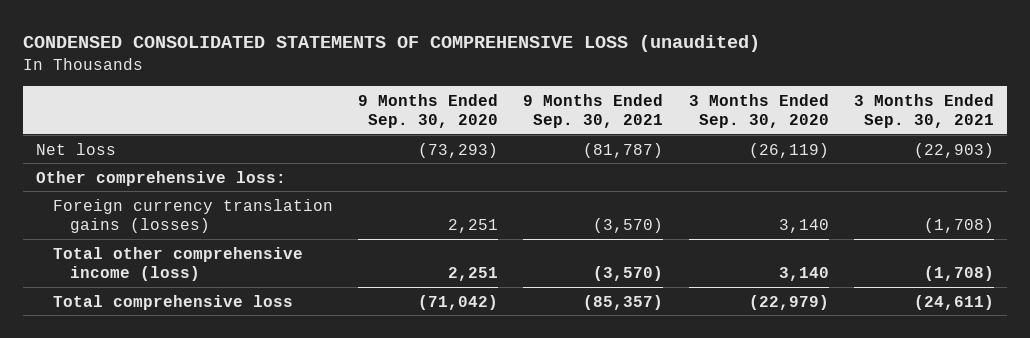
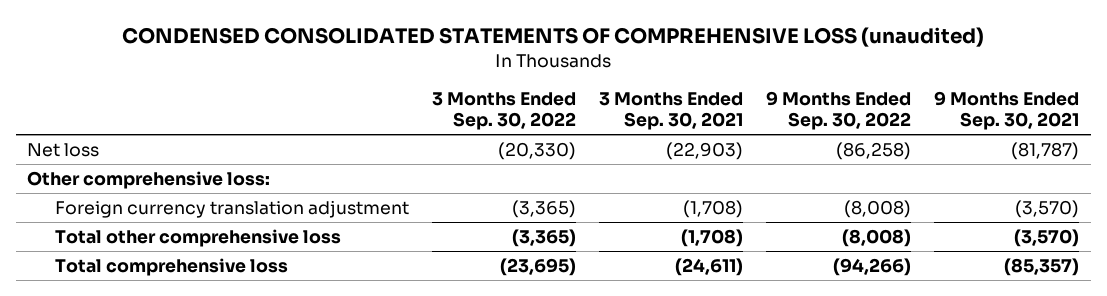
[358,93,499,129] 9 Months Ended Sep. 30, 2020 -> none
[688,93,829,129] 3 Months Ended Sep. 30, 2020 -> none
none -> [432,92,577,131] 3 Months Ended Sep. 30, 2022
none -> [766,91,912,131] 9 Months Ended Sep. 30, 2022
[52,198,333,233] Foreign currency translation gains (losses) -> [55,200,410,219] Foreign currency translation adjustment
[52,246,303,281] Total other comprehensive income (loss) -> [55,229,342,248] Total other comprehensive loss

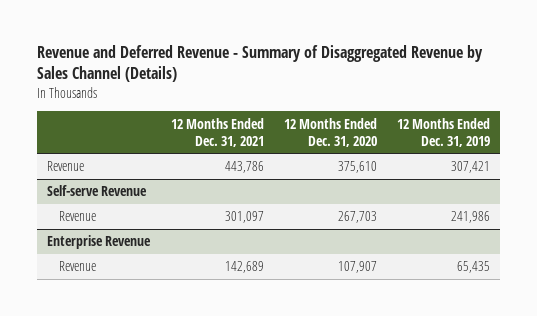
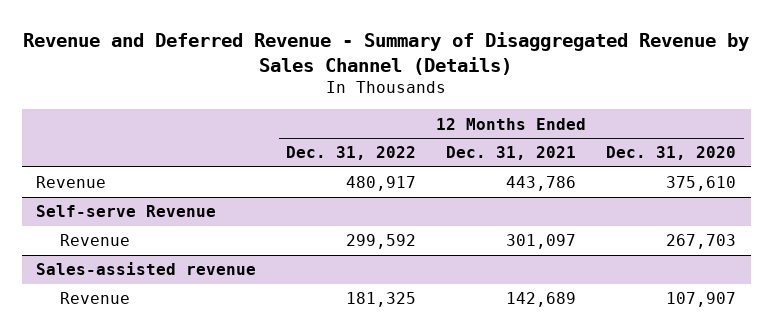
[397,117,491,147] 12 Months Ended Dec. 31, 2019 -> none
none -> [286,146,417,161] Dec. 31, 2022
[47,235,152,250] Enterprise Revenue -> [36,262,257,276] Sales-assisted revenue

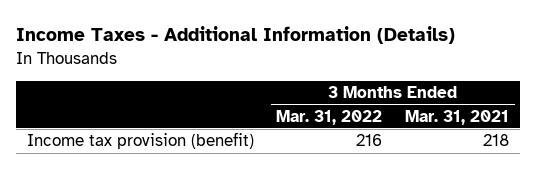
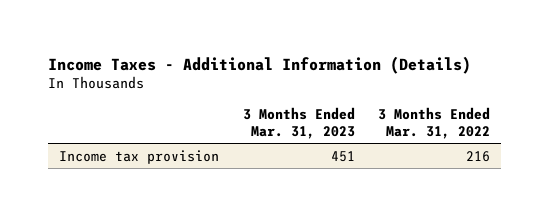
[405,109,510,125] Mar. 31, 2021 -> none
none -> [242,107,355,140] 3 Months Ended Mar. 31, 2023
[26,132,254,150] Income tax provision (benefit) -> [59,149,220,164] Income tax provision

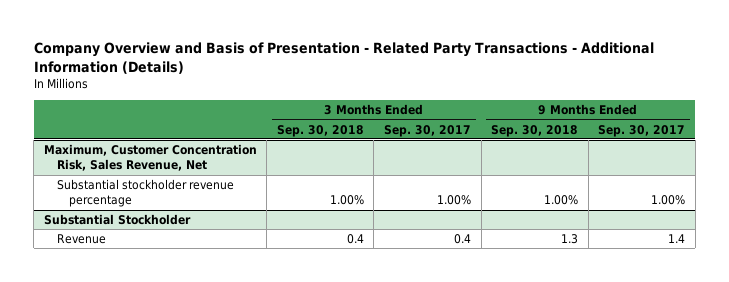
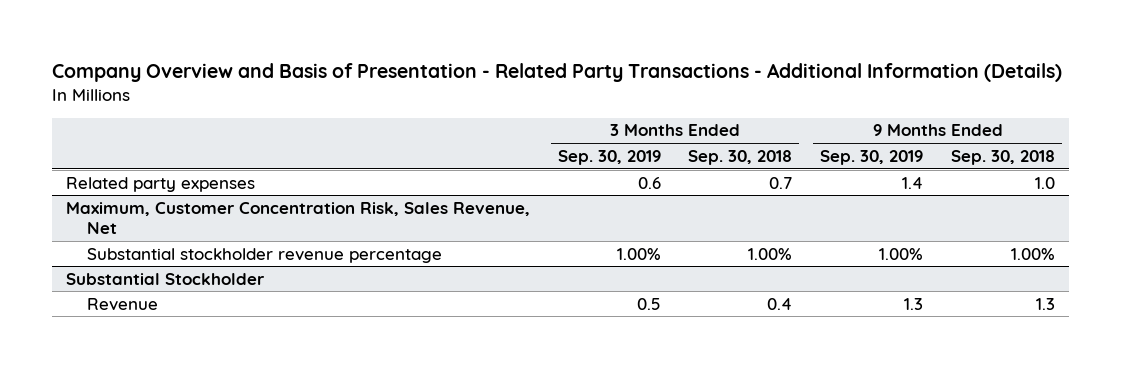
[384,124,472,137] Sep. 30, 2017 -> none
[598,124,686,137] Sep. 30, 2017 -> none
none -> [557,149,661,165] Sep. 30, 2019
none -> [820,149,924,165] Sep. 30, 2019
none -> [65,176,255,192] Related party expenses

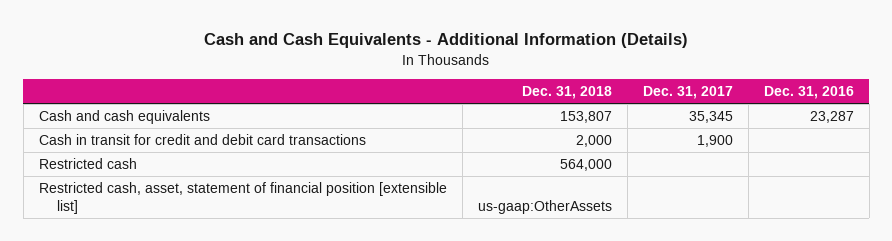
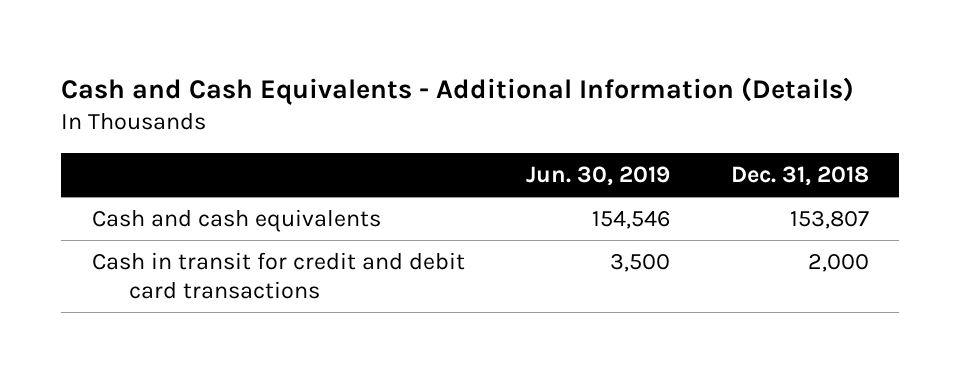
[642,85,733,99] Dec. 31, 2017 -> none
[763,85,854,99] Dec. 31, 2016 -> none
none -> [525,165,670,186] Jun. 30, 2019
[38,158,137,170] Restricted cash -> none
[38,182,447,214] Restricted cash, asset, statement of financial position [extensible list] -> none

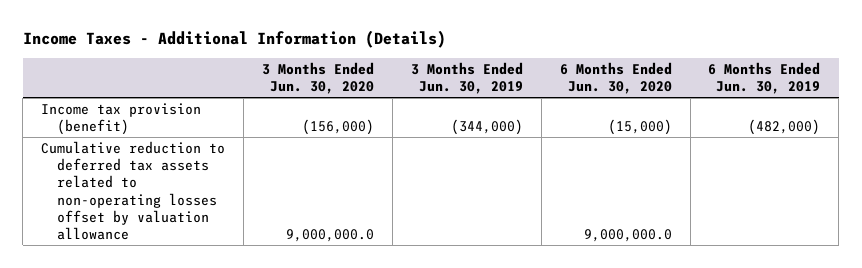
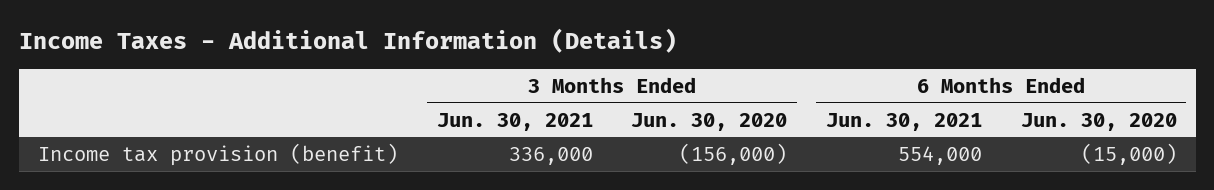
[410,61,523,95] 3 Months Ended Jun. 30, 2019 -> none
[708,61,821,95] 6 Months Ended Jun. 30, 2019 -> none
none -> [436,112,593,131] Jun. 30, 2021
none -> [825,112,982,131] Jun. 30, 2021
[41,140,226,241] Cumulative reduction to deferred tax assets related to non-operating losses offset by valuation allowance -> none

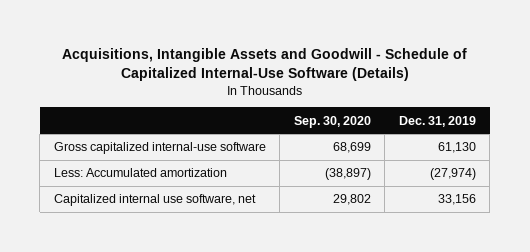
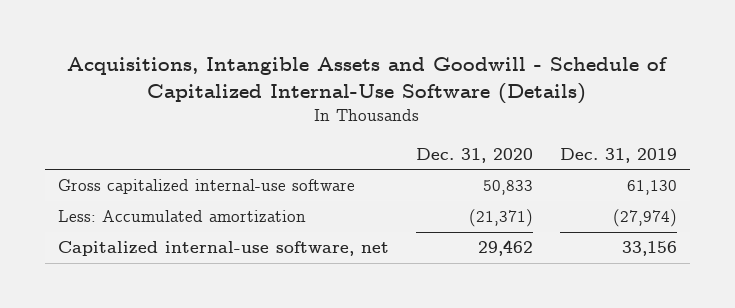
[293,115,371,128] Sep. 30, 2020 -> none
none -> [415,147,533,163] Dec. 31, 2020
[53,194,256,207] Capitalized internal use software, net -> [57,241,389,257] Capitalized internal-use software, net

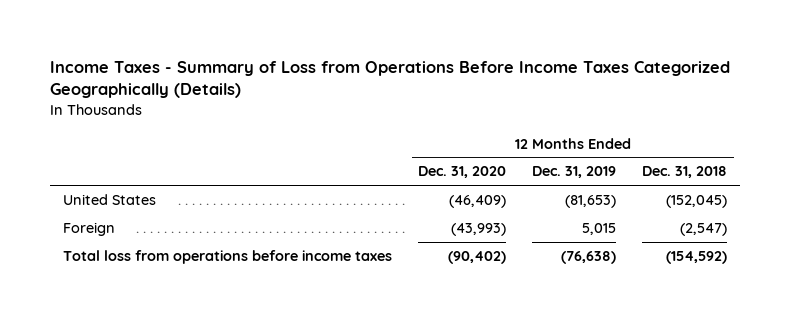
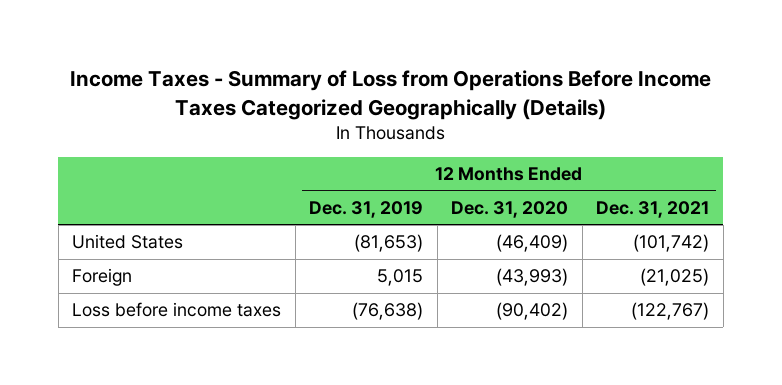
[642,166,728,179] Dec. 31, 2018 -> none
none -> [596,200,710,218] Dec. 31, 2021
[63,250,393,265] Total loss from operations before income taxes -> [72,302,282,318] Loss before income taxes

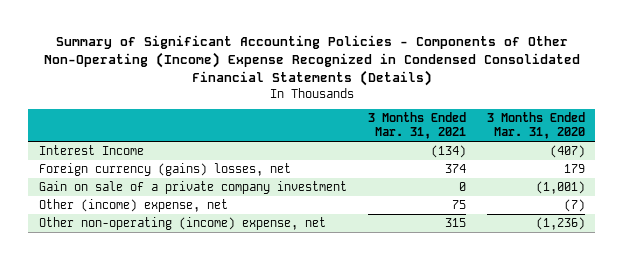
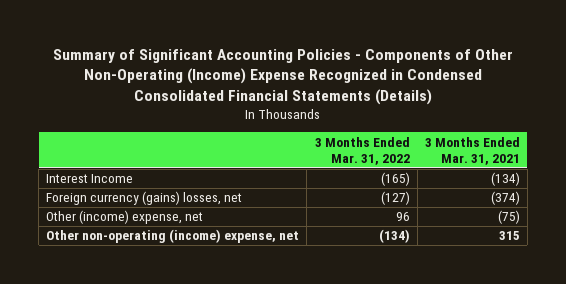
[486,112,585,140] 3 Months Ended Mar. 31, 2020 -> none
none -> [314,136,410,165] 3 Months Ended Mar. 31, 2022
[38,181,347,195] Gain on sale of a private company investment -> none
[444,164,466,174] 374 -> [490,191,520,206] (374)
[451,200,466,210] 75 -> [497,210,520,225] (75)

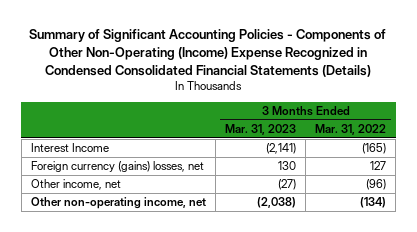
[424,136,520,165] 3 Months Ended Mar. 31, 2021 -> none
none -> [224,124,296,136] Mar. 31, 2023
[380,191,410,206] (127) -> [370,161,387,171] 127
[46,210,204,225] Other (income) expense, net -> [30,179,121,191] Other income, net
[395,212,410,222] 96 -> [366,179,387,191] (96)
[46,229,300,244] Other non-operating (income) expense, net -> [30,197,206,210] Other non-operating income, net

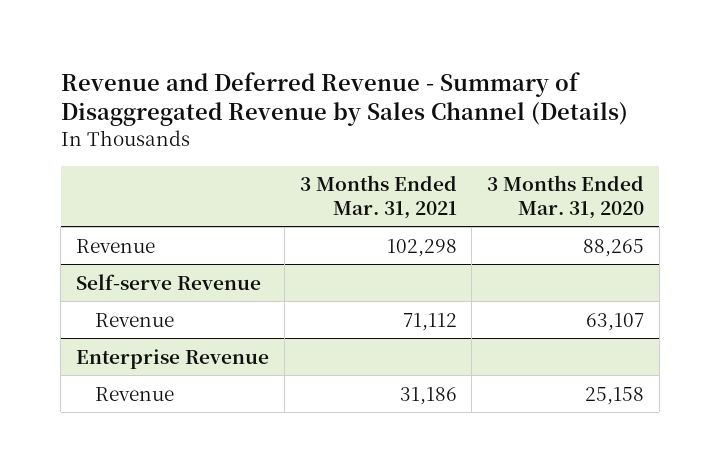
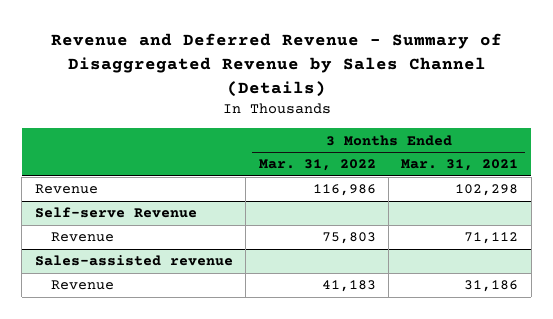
[487,175,645,219] 3 Months Ended Mar. 31, 2020 -> none
none -> [258,159,376,172] Mar. 31, 2022
[76,348,270,369] Enterprise Revenue -> [34,255,233,267] Sales-assisted revenue

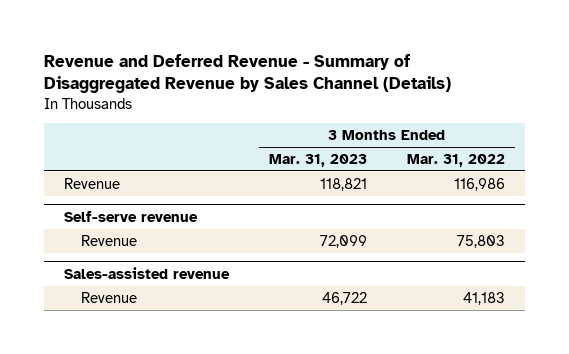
[401,159,519,172] Mar. 31, 2021 -> none
none -> [269,153,368,167] Mar. 31, 2023
[34,207,197,219] Self-serve Revenue -> [64,210,199,222] Self-serve revenue

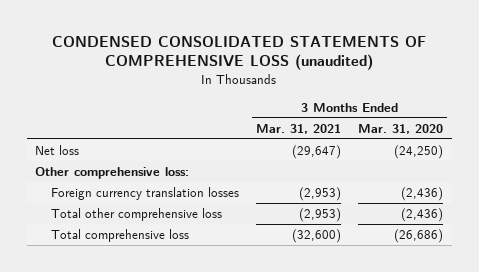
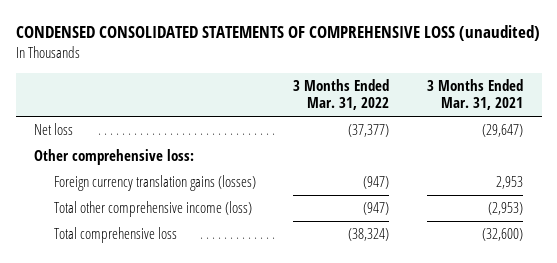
[358,123,444,134] Mar. 31, 2020 -> none
none -> [293,79,390,111] 3 Months Ended Mar. 31, 2022
[50,187,239,201] Foreign currency translation losses -> [53,175,256,192] Foreign currency translation gains (losses)
[299,187,342,202] (2,953) -> [496,176,524,190] 2,953
[50,208,222,222] Total other comprehensive loss -> [53,201,252,218] Total other comprehensive income (loss)

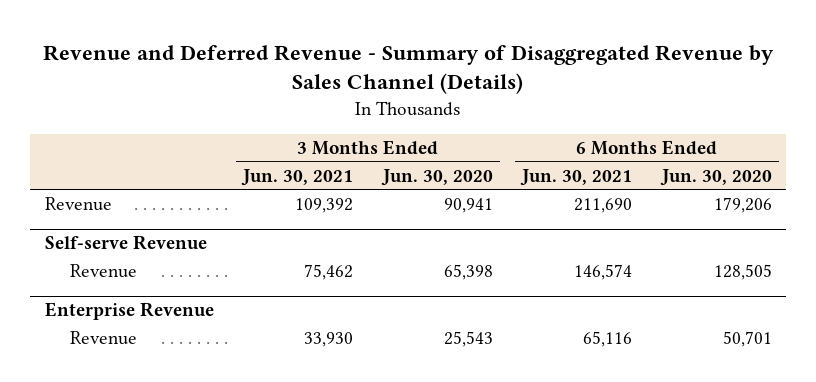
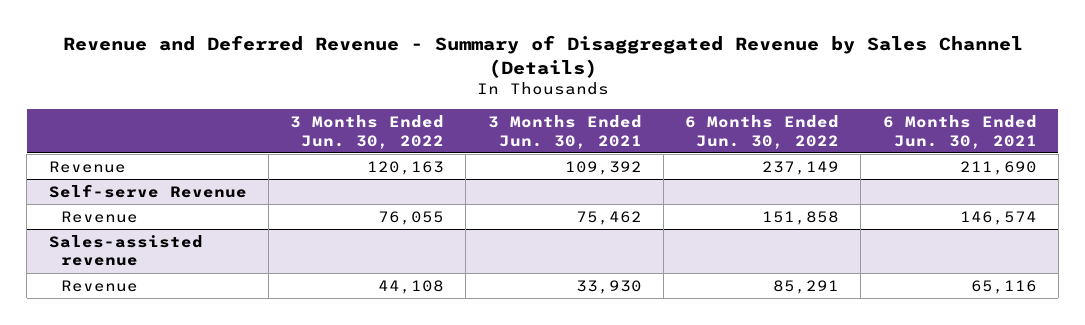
[380,168,493,186] Jun. 30, 2020 -> none
[659,168,772,186] Jun. 30, 2020 -> none
none -> [290,115,445,149] 3 Months Ended Jun. 30, 2022
none -> [685,115,840,149] 6 Months Ended Jun. 30, 2022
[44,302,214,321] Enterprise Revenue -> [48,234,203,267] Sales-assisted revenue

